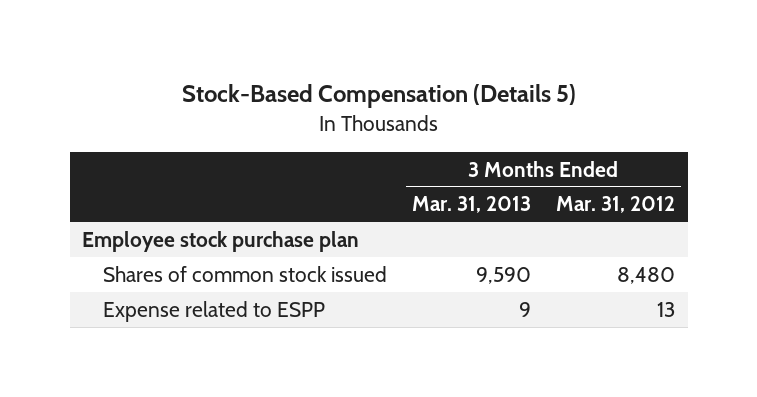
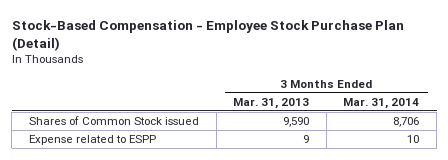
[181,84,576,109] Stock-Based Compensation (Details 5) -> [11,19,404,51] Stock-Based Compensation - Employee Stock Purchase Plan (Detail)
[556,196,676,214] Mar. 31, 2012 -> none
none -> [343,97,420,109] Mar. 31, 2014
[82,230,360,252] Employee stock purchase plan -> none
[102,265,387,282] Shares of common stock issued -> [28,116,199,126] Shares of Common Stock issued

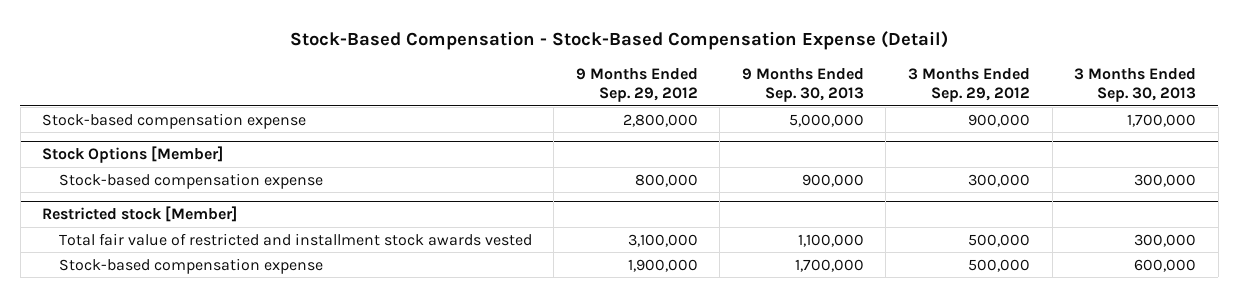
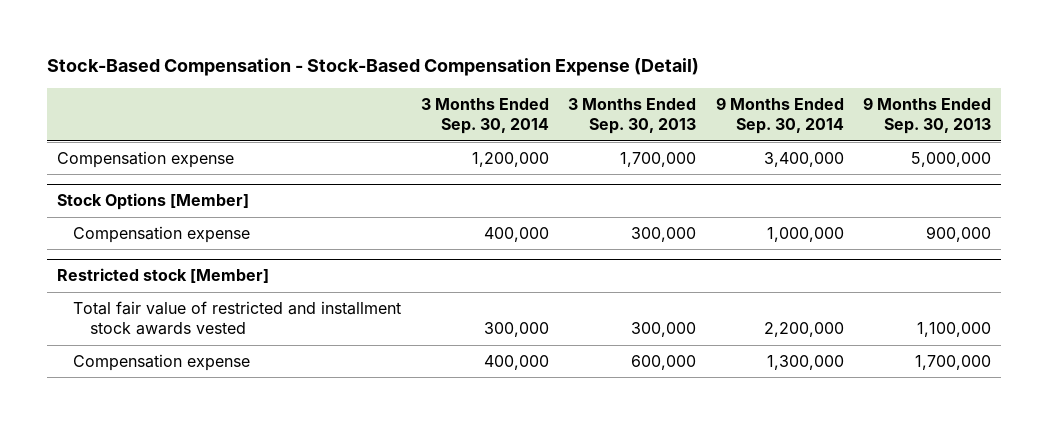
[575,68,698,103] 9 Months Ended Sep. 29, 2012 -> none
[907,68,1030,103] 3 Months Ended Sep. 29, 2012 -> none
none -> [420,97,549,135] 3 Months Ended Sep. 30, 2014
none -> [715,96,844,135] 9 Months Ended Sep. 30, 2014
[42,112,307,129] Stock-based compensation expense -> [57,150,235,168] Compensation expense
[58,172,323,189] Stock-based compensation expense -> [73,225,251,243] Compensation expense
[58,257,323,274] Stock-based compensation expense -> [73,353,251,371] Compensation expense

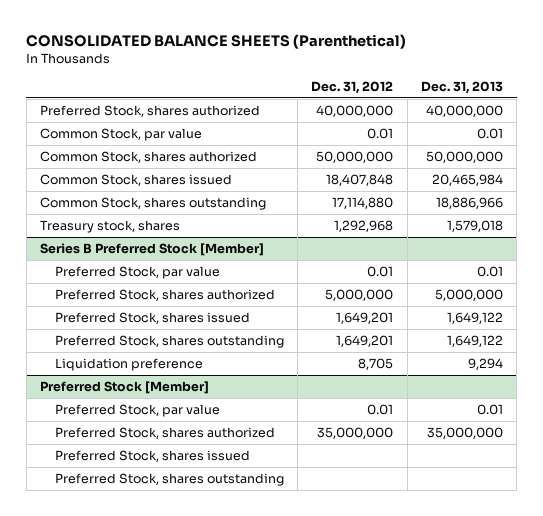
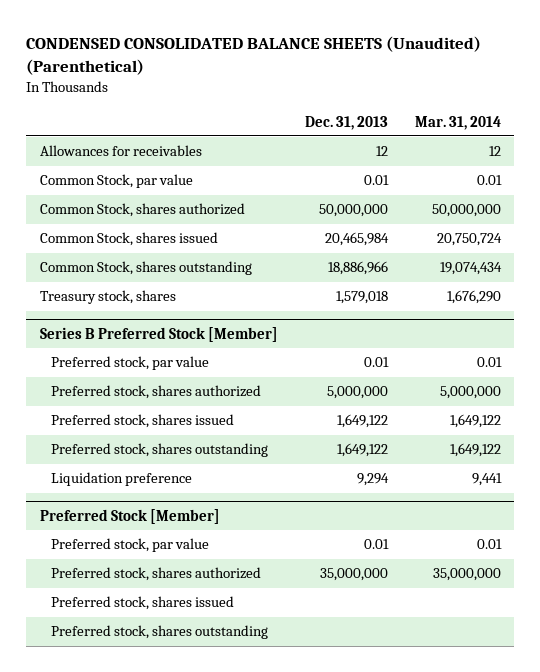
[26,33,407,49] CONSOLIDATED BALANCE SHEETS (Parenthetical) -> [26,36,482,76] CONDENSED CONSOLIDATED BALANCE SHEETS (Unaudited) (Parenthetical)
[311,81,394,95] Dec. 31, 2012 -> none
none -> [414,115,501,130] Mar. 31, 2014
[39,104,260,117] Preferred Stock, shares authorized -> none
none -> [39,145,202,157] Allowances for receivables
[54,265,220,279] Preferred Stock, par value -> [50,356,209,371] Preferred stock, par value
[54,288,275,301] Preferred Stock, shares authorized -> [50,385,261,400] Preferred stock, shares authorized
[54,311,250,324] Preferred Stock, shares issued -> [50,414,234,429] Preferred stock, shares issued
[54,334,284,348] Preferred Stock, shares outstanding -> [50,443,268,458] Preferred stock, shares outstanding
[54,403,220,417] Preferred Stock, par value -> [50,538,209,553] Preferred stock, par value
[54,426,275,439] Preferred Stock, shares authorized -> [50,567,261,582] Preferred stock, shares authorized
[54,449,250,462] Preferred Stock, shares issued -> [50,596,234,611] Preferred stock, shares issued
[54,472,284,486] Preferred Stock, shares outstanding -> [50,625,268,640] Preferred stock, shares outstanding

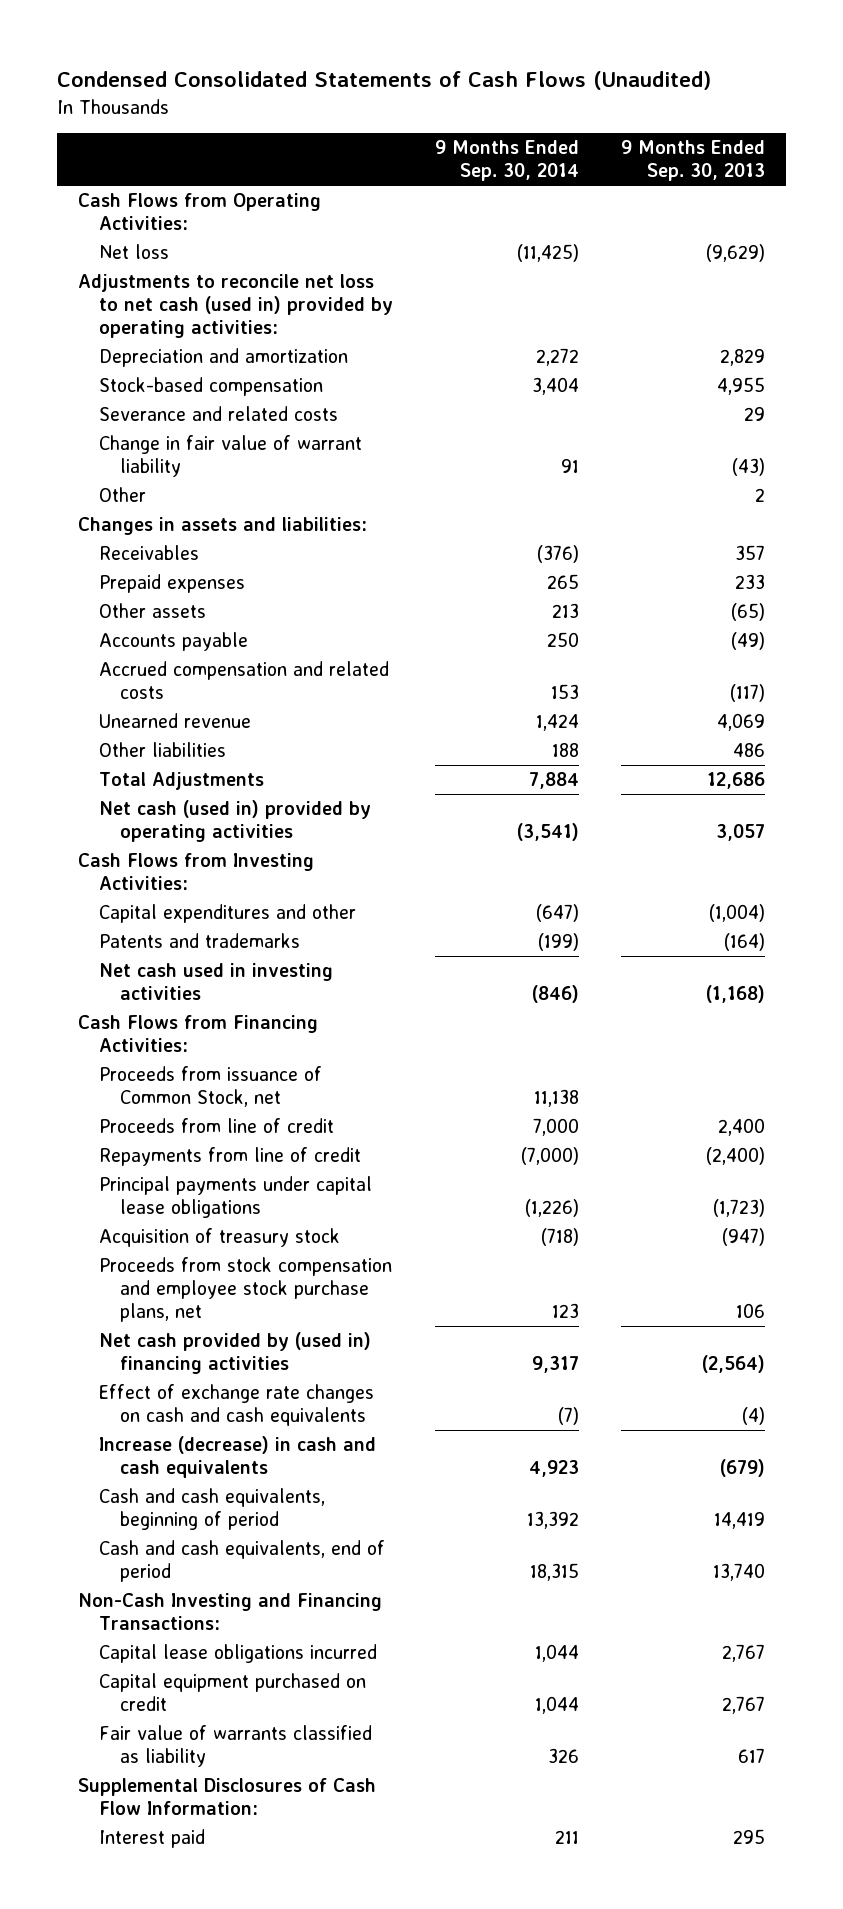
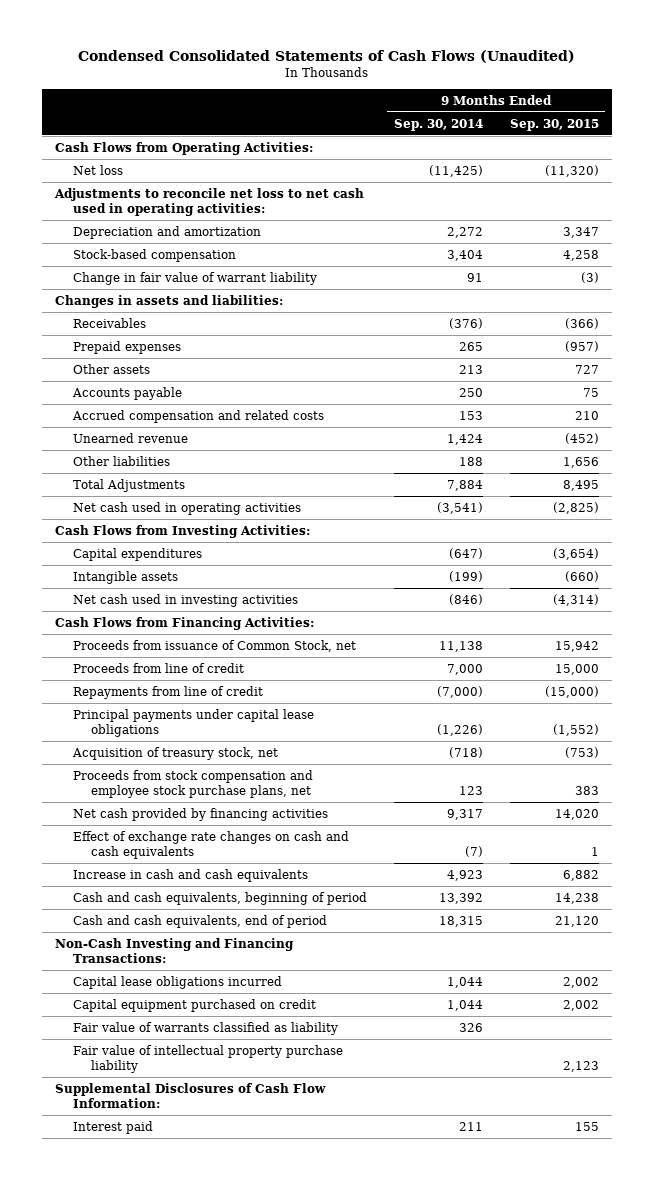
[621,140,766,182] 9 Months Ended Sep. 30, 2013 -> none
none -> [509,118,599,131] Sep. 30, 2015
[78,274,394,338] Adjustments to reconcile net loss to net cash (used in) provided by operating activities: -> [53,187,364,216] Adjustments to reconcile net loss to net cash used in operating activities:
[99,406,339,422] Severance and related costs -> none
[99,487,147,503] Other -> none
[99,800,372,843] Net cash (used in) provided by operating activities -> [73,501,302,515] Net cash used in operating activities
[99,904,357,924] Capital expenditures and other -> [73,547,203,561] Capital expenditures
[99,933,301,949] Patents and trademarks -> [73,570,179,584] Intangible assets
[99,1228,341,1248] Acquisition of treasury stock -> [72,746,279,760] Acquisition of treasury stock, net
[99,1332,372,1375] Net cash provided by (used in) financing activities -> [73,807,329,821] Net cash provided by financing activities
[99,1436,377,1479] Increase (decrease) in cash and cash equivalents -> [73,868,309,882] Increase in cash and cash equivalents
none -> [73,1044,344,1073] Fair value of intellectual property purchase liability

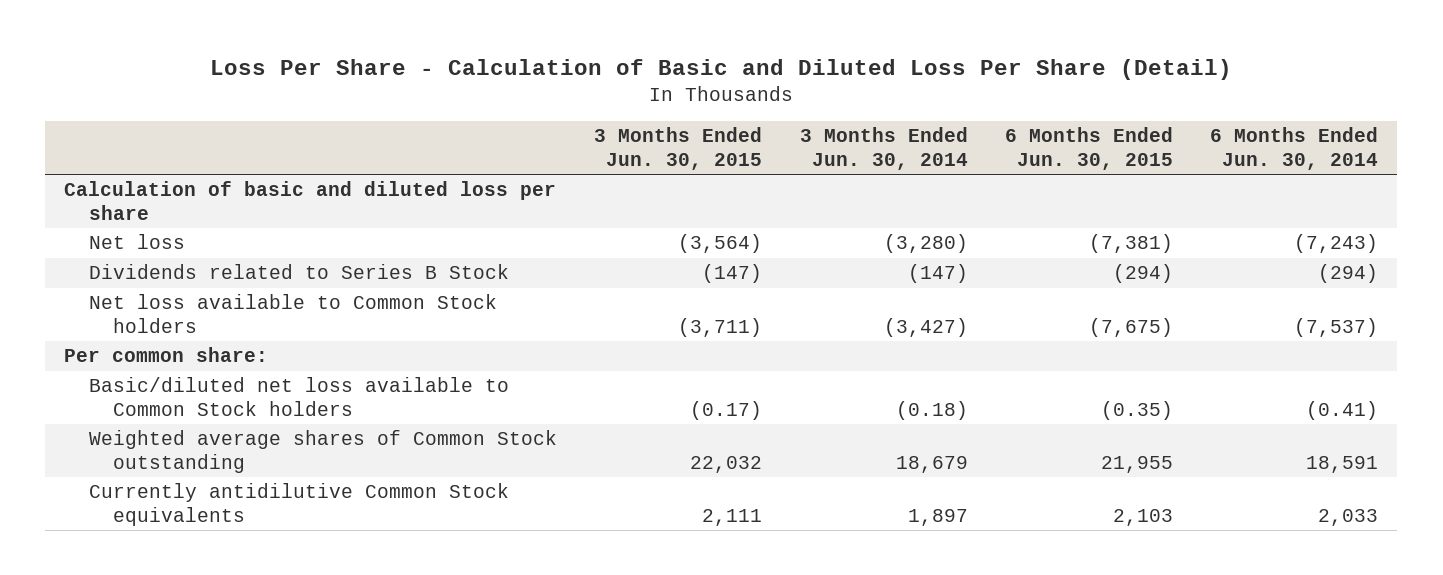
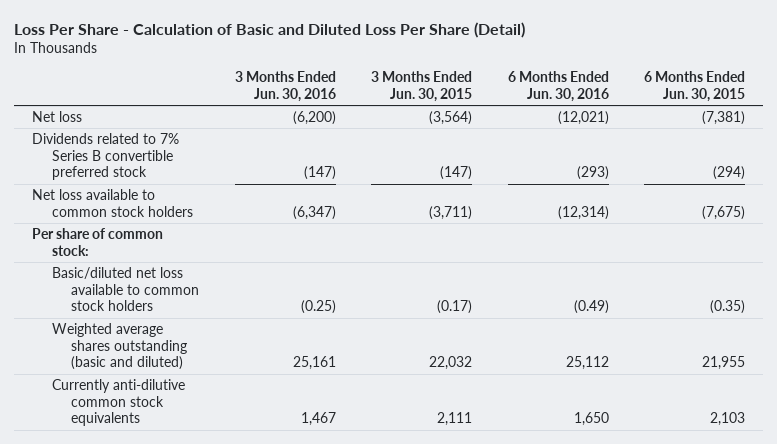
[799,127,968,170] 3 Months Ended Jun. 30, 2014 -> none
[1210,127,1379,170] 6 Months Ended Jun. 30, 2014 -> none
none -> [234,71,336,103] 3 Months Ended Jun. 30, 2016
none -> [507,71,609,103] 6 Months Ended Jun. 30, 2016
[64,181,557,220] Calculation of basic and diluted loss per share -> none
[88,264,509,280] Dividends related to Series B Stock -> [31,133,179,181] Dividends related to 7% Series B convertible preferred stock
[88,294,497,333] Net loss available to Common Stock holders -> [31,189,193,217] Net loss available to common stock holders
[64,347,269,363] Per common share: -> [31,228,163,256] Per share of common stock:
[88,377,509,416] Basic/diluted net loss available to Common Stock holders -> [51,267,200,312] Basic/diluted net loss available to common stock holders
[88,430,557,473] Weighted average shares of Common Stock outstanding -> [51,323,188,371] Weighted average shares outstanding (basic and diluted)
[88,483,509,526] Currently antidilutive Common Stock equivalents -> [51,379,185,427] Currently anti-dilutive common stock equivalents

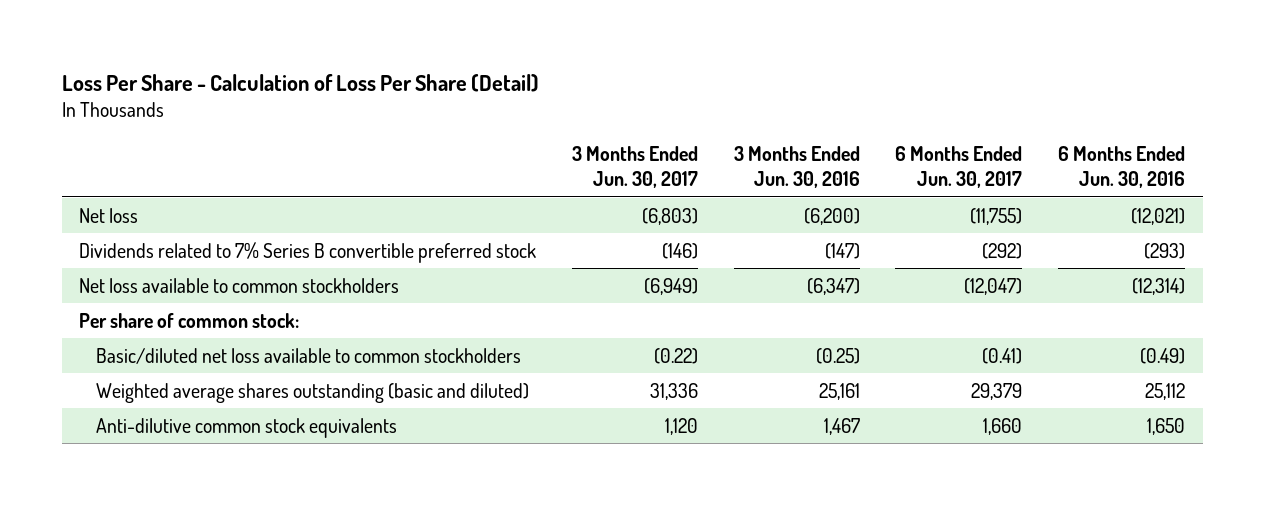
[14,21,526,38] Loss Per Share - Calculation of Basic and Diluted Loss Per Share (Detail) -> [61,74,539,93] Loss Per Share - Calculation of Loss Per Share (Detail)
[371,71,473,103] 3 Months Ended Jun. 30, 2015 -> none
[644,71,746,103] 6 Months Ended Jun. 30, 2015 -> none
none -> [572,146,699,189] 3 Months Ended Jun. 30, 2017
none -> [895,146,1023,189] 6 Months Ended Jun. 30, 2017
[31,189,193,217] Net loss available to common stock holders -> [79,277,400,293] Net loss available to common stockholders
[51,267,200,312] Basic/diluted net loss available to common stock holders -> [95,347,521,364] Basic/diluted net loss available to common stockholders
[51,379,185,427] Currently anti-dilutive common stock equivalents -> [95,417,397,438] Anti-dilutive common stock equivalents

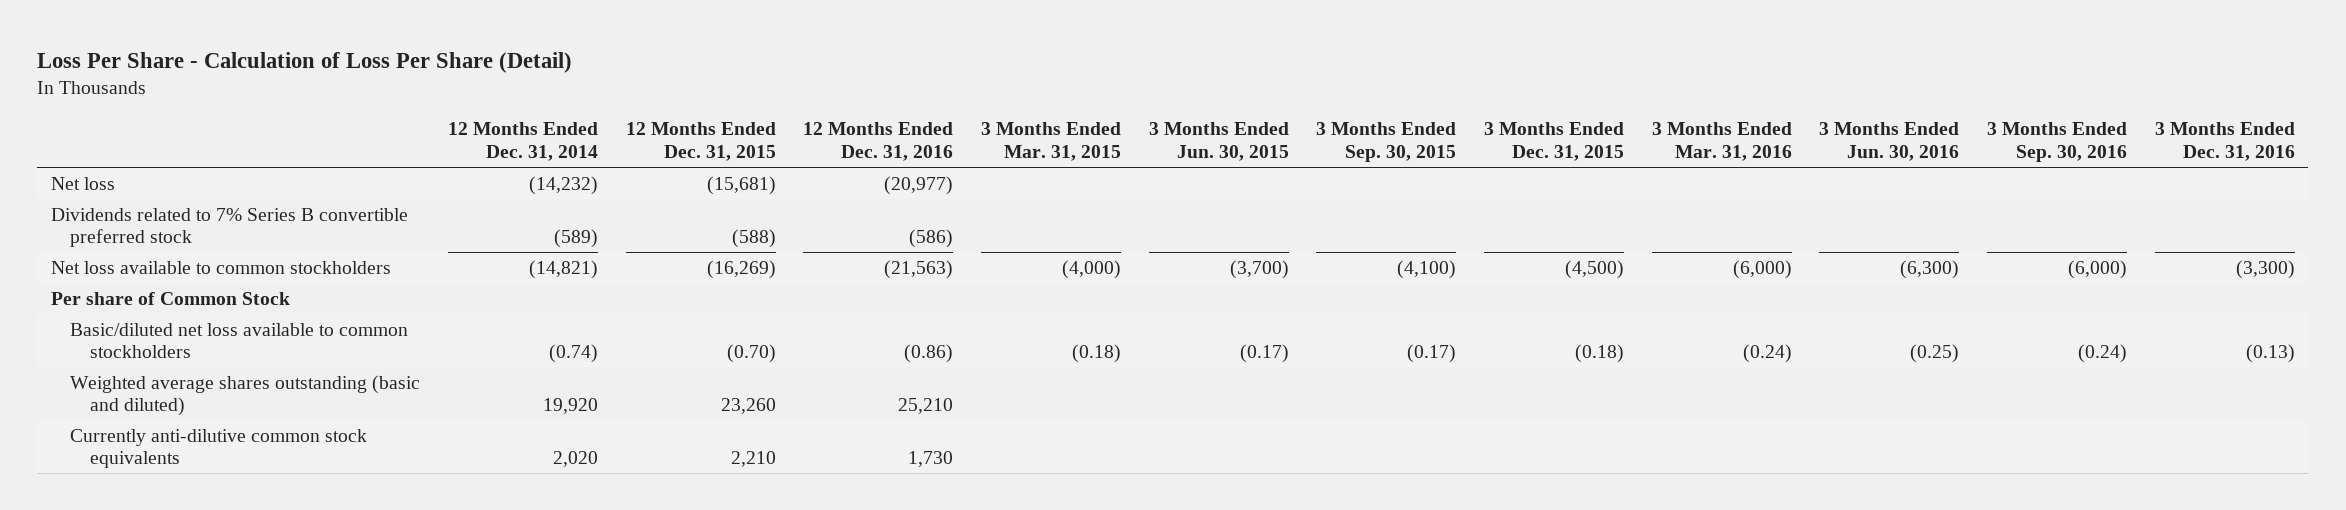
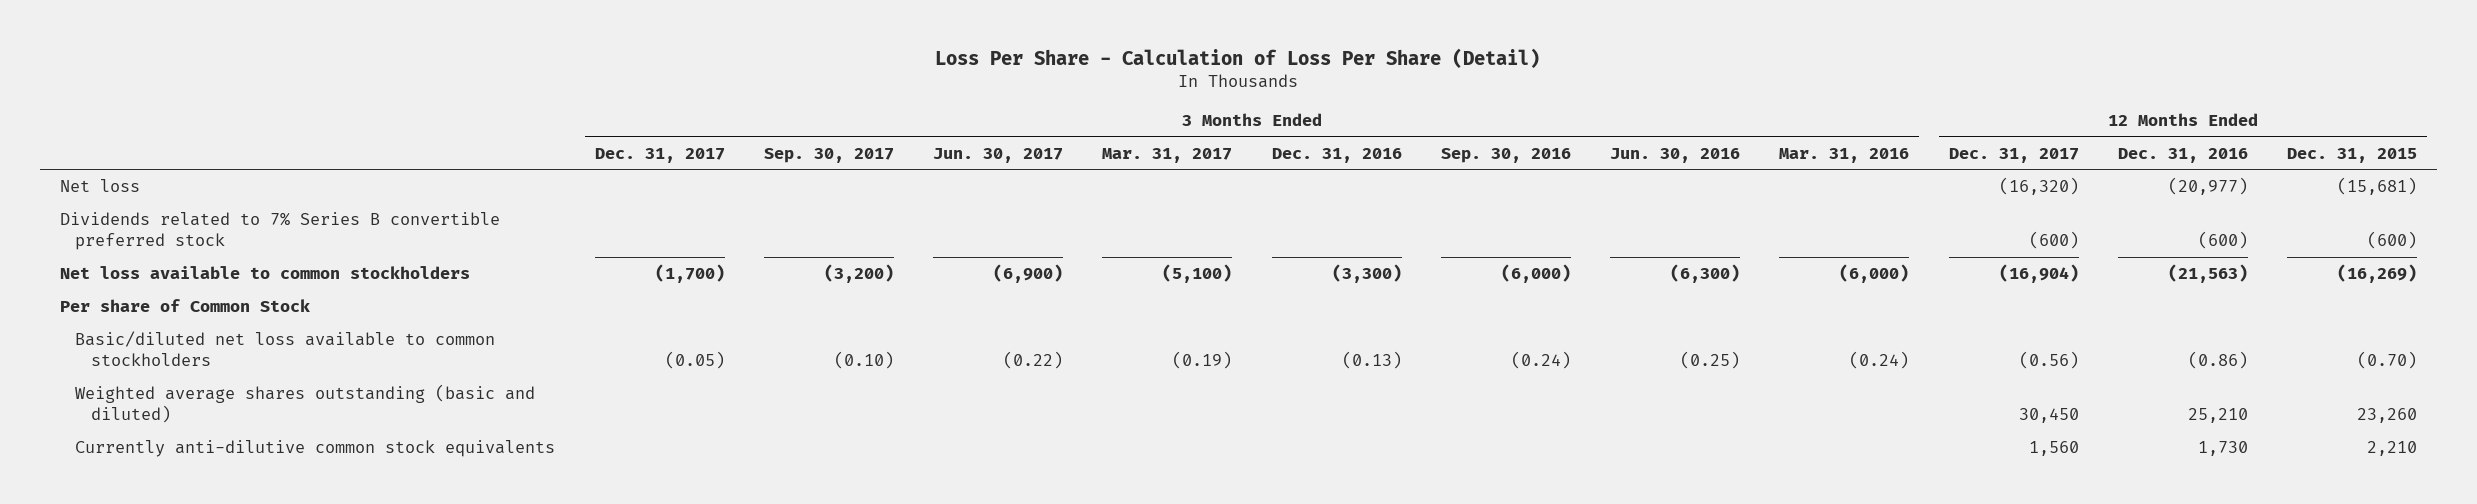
[448,122,599,162] 12 Months Ended Dec. 31, 2014 -> none
[981,122,1122,162] 3 Months Ended Mar. 31, 2015 -> none
[1148,122,1289,162] 3 Months Ended Jun. 30, 2015 -> none
[1316,122,1457,163] 3 Months Ended Sep. 30, 2015 -> none
[1484,122,1625,162] 3 Months Ended Dec. 31, 2015 -> none
none -> [594,147,725,163] Dec. 31, 2017
none -> [763,147,894,163] Sep. 30, 2017
none -> [933,147,1064,163] Jun. 30, 2017
none -> [1102,147,1233,163] Mar. 31, 2017
none -> [1948,147,2079,163] Dec. 31, 2017
[731,229,776,249] (588) -> [2367,231,2418,250] (600)
[909,229,954,249] (586) -> [2197,231,2248,250] (600)

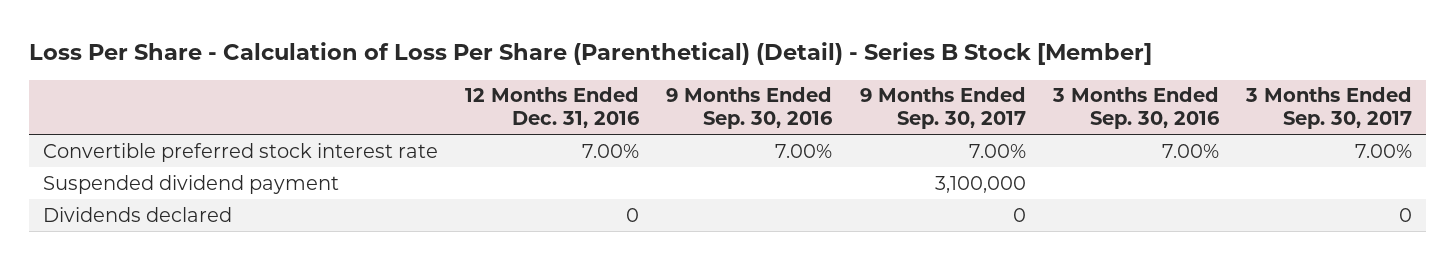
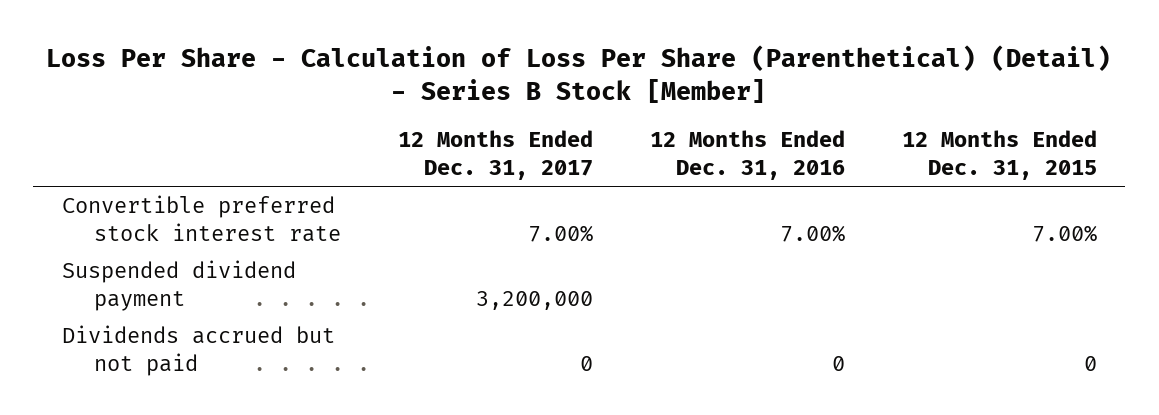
[666,87,834,130] 9 Months Ended Sep. 30, 2016 -> none
[859,87,1026,130] 9 Months Ended Sep. 30, 2017 -> none
[1051,87,1220,130] 3 Months Ended Sep. 30, 2016 -> none
[1245,87,1413,130] 3 Months Ended Sep. 30, 2017 -> none
none -> [398,130,594,180] 12 Months Ended Dec. 31, 2017
none -> [901,130,1097,180] 12 Months Ended Dec. 31, 2015
[42,206,232,222] Dividends declared -> [61,325,335,376] Dividends accrued but not paid

